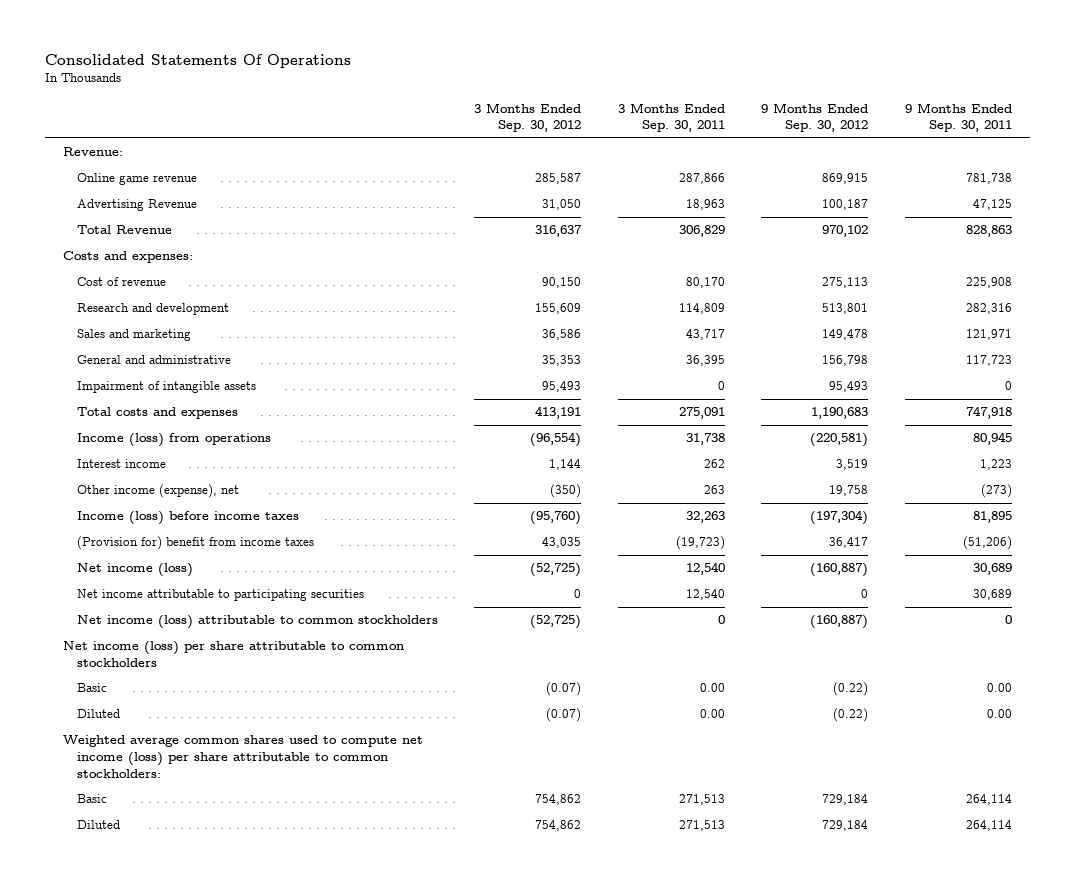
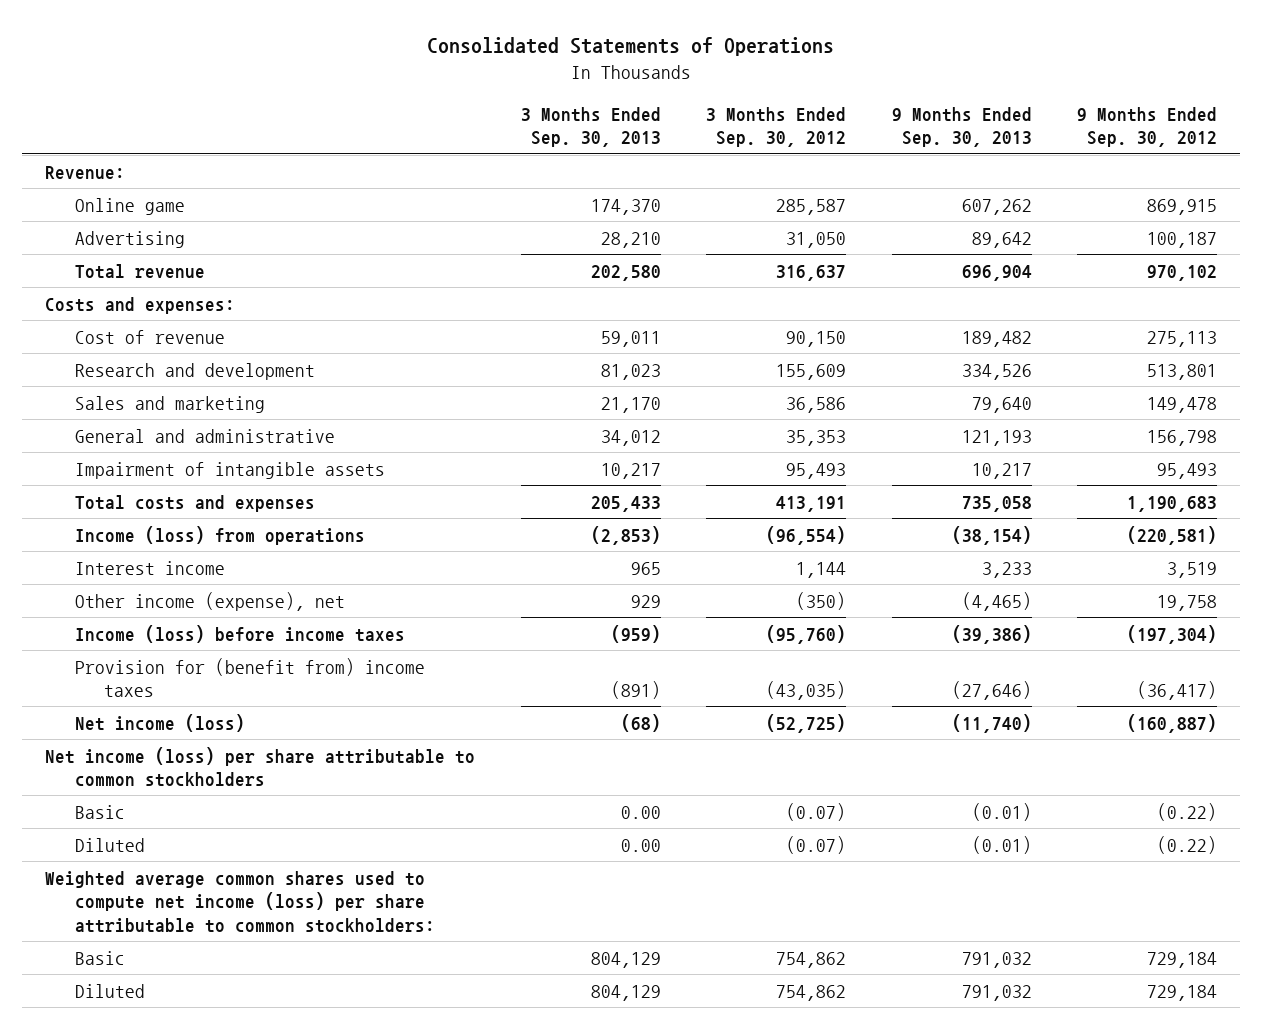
[44,53,351,68] Consolidated Statements Of Operations -> [427,37,835,57] Consolidated Statements of Operations
[617,102,725,133] 3 Months Ended Sep. 30, 2011 -> none
[904,102,1012,133] 9 Months Ended Sep. 30, 2011 -> none
none -> [520,106,661,148] 3 Months Ended Sep. 30, 2013
none -> [891,106,1032,148] 9 Months Ended Sep. 30, 2013
[76,173,197,186] Online game revenue -> [74,197,185,215] Online game
[76,199,197,212] Advertising Revenue -> [74,230,185,248] Advertising
[76,225,172,235] Total Revenue -> [74,263,205,279] Total revenue
[76,536,314,551] (Provision for) benefit from income taxes -> [74,657,425,698] Provision for (benefit from) income taxes
[542,537,582,549] 43,035 -> [766,681,847,701] (43,035)
[829,537,869,549] 36,417 -> [1137,681,1218,701] (36,417)
[76,589,364,602] Net income attributable to participating securities -> none
[76,615,438,630] Net income (loss) attributable to common stockholders -> none

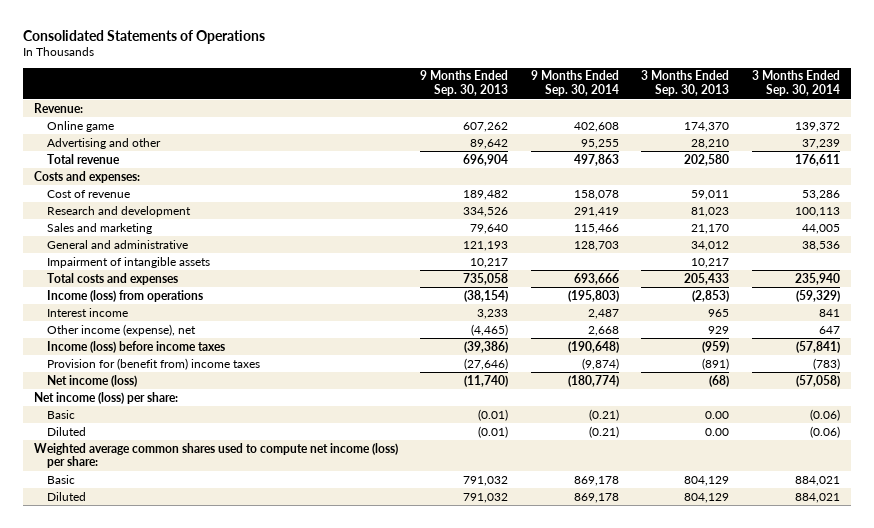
[706,106,847,148] 3 Months Ended Sep. 30, 2012 -> none
[1077,106,1218,148] 9 Months Ended Sep. 30, 2012 -> none
none -> [530,70,619,97] 9 Months Ended Sep. 30, 2014
none -> [751,70,840,97] 3 Months Ended Sep. 30, 2014
[74,230,185,248] Advertising -> [46,137,161,149] Advertising and other
[45,746,476,788] Net income (loss) per share attributable to common stockholders -> [33,391,178,404] Net income (loss) per share:
[45,870,435,933] Weighted average common shares used to compute net income (loss) per share attributable to common stockholders: -> [33,442,398,469] Weighted average common shares used to compute net income (loss) per share:

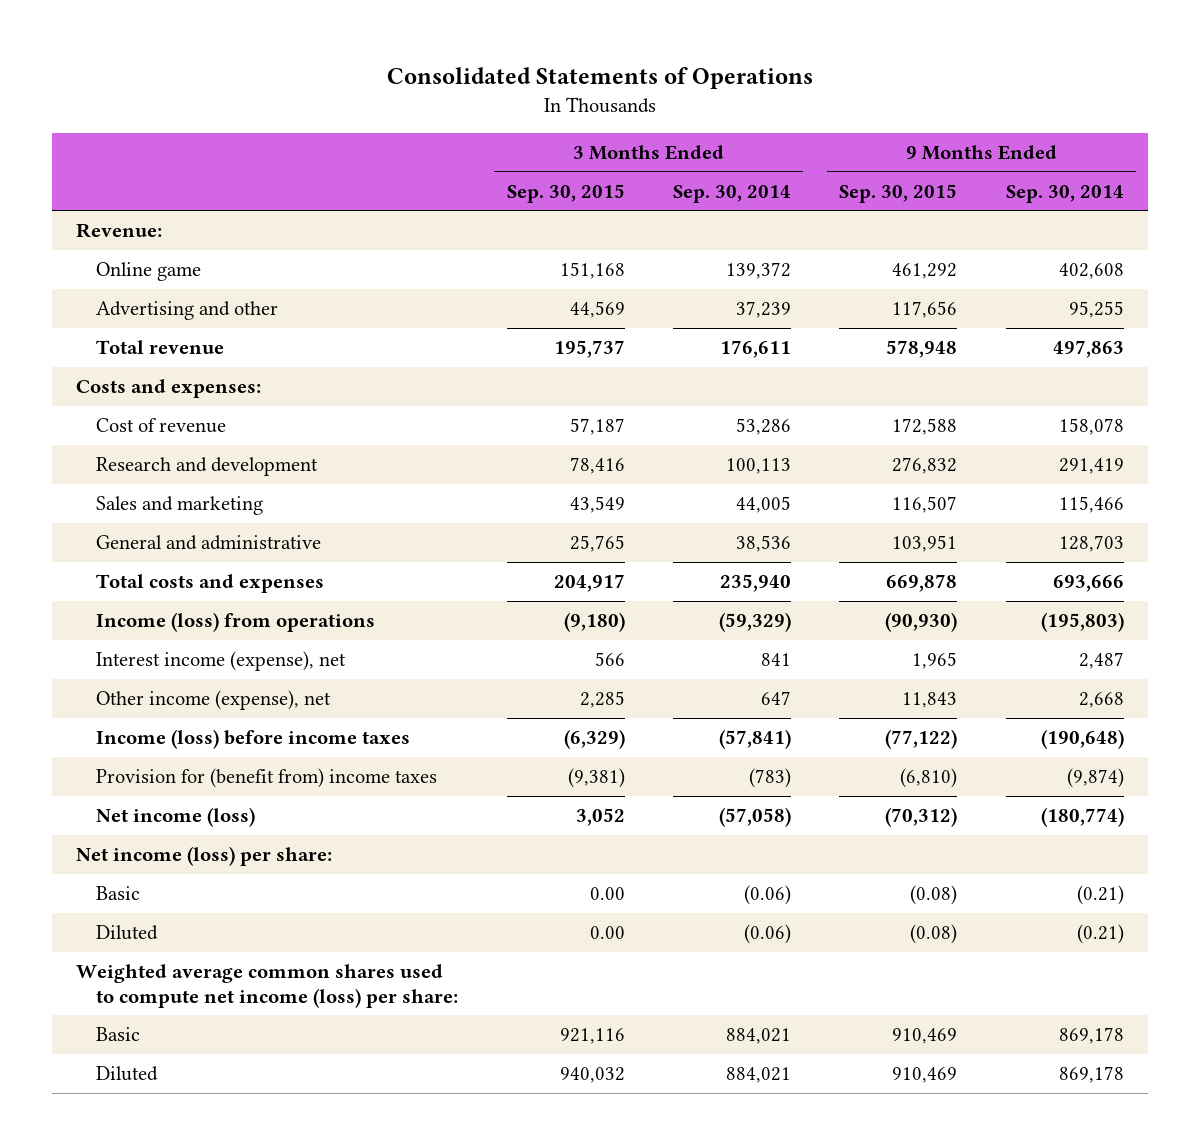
[420,70,509,97] 9 Months Ended Sep. 30, 2013 -> none
[641,70,730,97] 3 Months Ended Sep. 30, 2013 -> none
none -> [506,183,625,203] Sep. 30, 2015
none -> [839,183,958,203] Sep. 30, 2015
[46,256,210,268] Impairment of intangible assets -> none
[46,307,128,317] Interest income -> [96,651,347,672] Interest income (expense), net

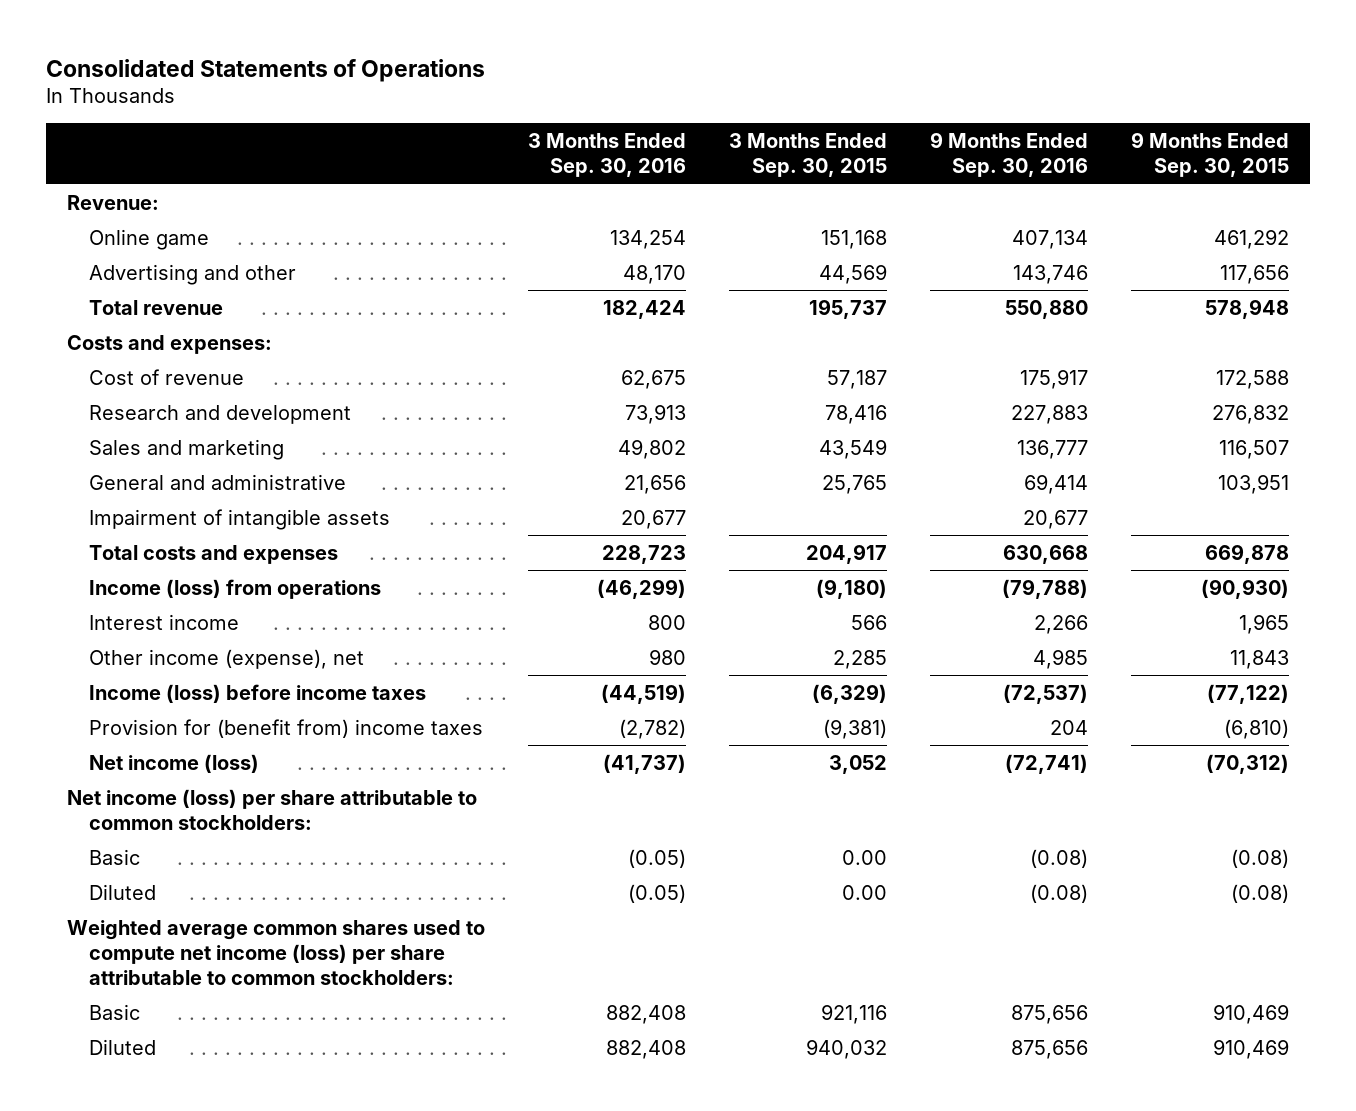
[673,184,792,203] Sep. 30, 2014 -> none
[1005,184,1124,203] Sep. 30, 2014 -> none
none -> [527,133,686,178] 3 Months Ended Sep. 30, 2016
none -> [929,132,1088,178] 9 Months Ended Sep. 30, 2016
none -> [88,508,390,530] Impairment of intangible assets
[96,651,347,672] Interest income (expense), net -> [88,613,239,630] Interest income
[76,846,333,867] Net income (loss) per share: -> [67,788,478,830] Net income (loss) per share attributable to common stockholders:
[76,964,459,1008] Weighted average common shares used to compute net income (loss) per share: -> [67,919,486,986] Weighted average common shares used to compute net income (loss) per share attributable to common stockholders:

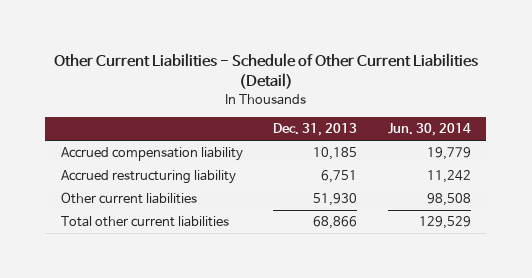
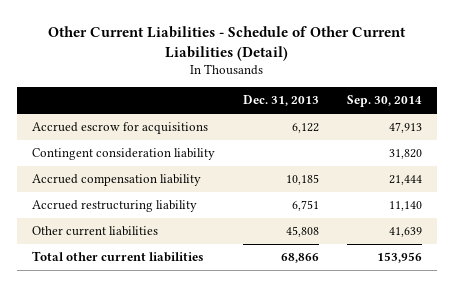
[387,123,471,137] Jun. 30, 2014 -> none
none -> [347,95,423,108] Sep. 30, 2014
none -> [31,122,208,135] Accrued escrow for acquisitions
none -> [31,148,215,161] Contingent consideration liability
[313,193,358,207] 51,930 -> [285,226,319,238] 45,808

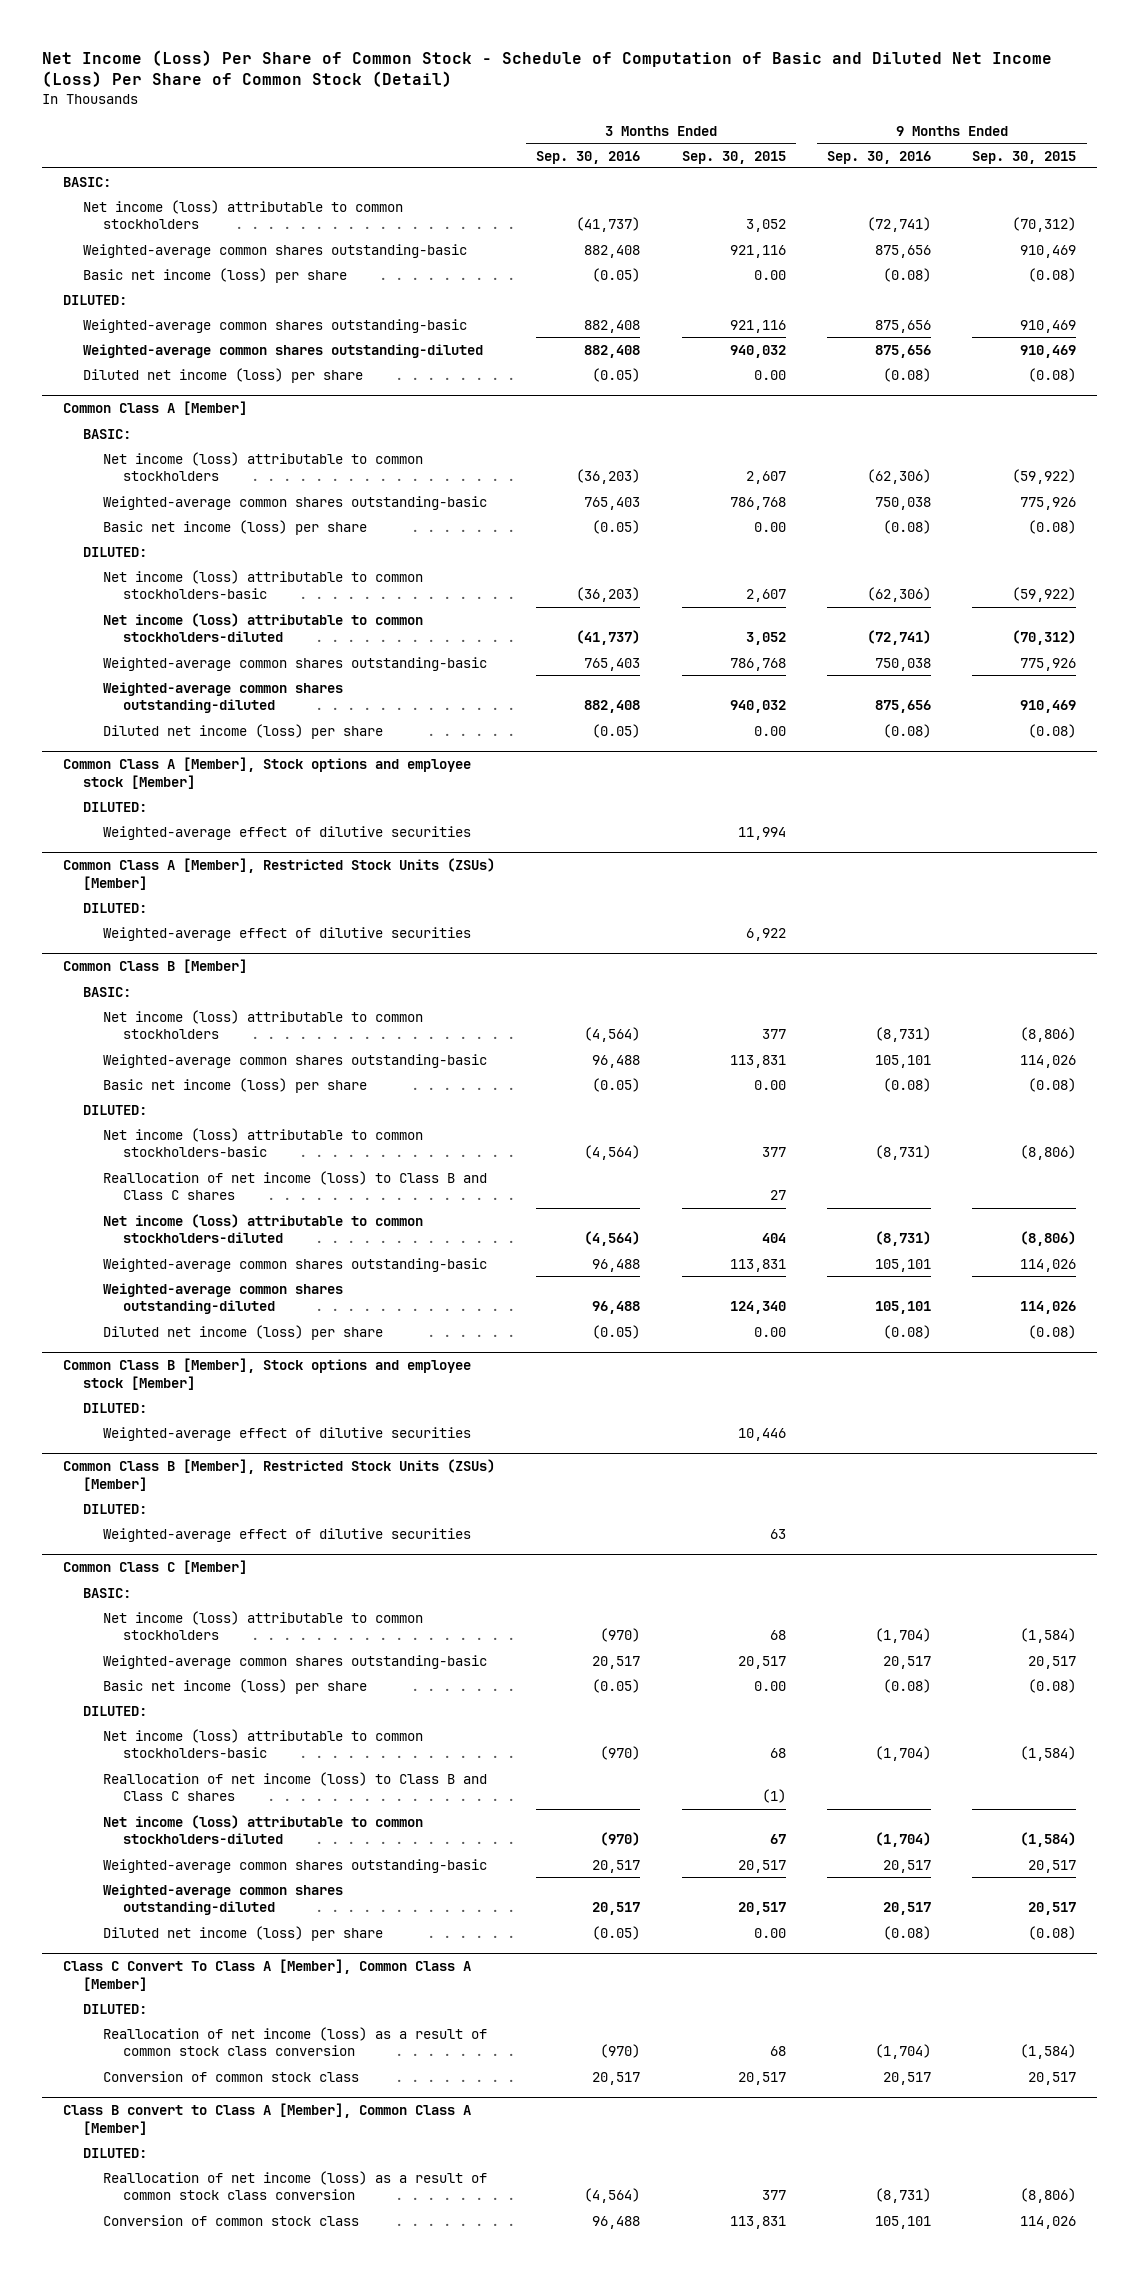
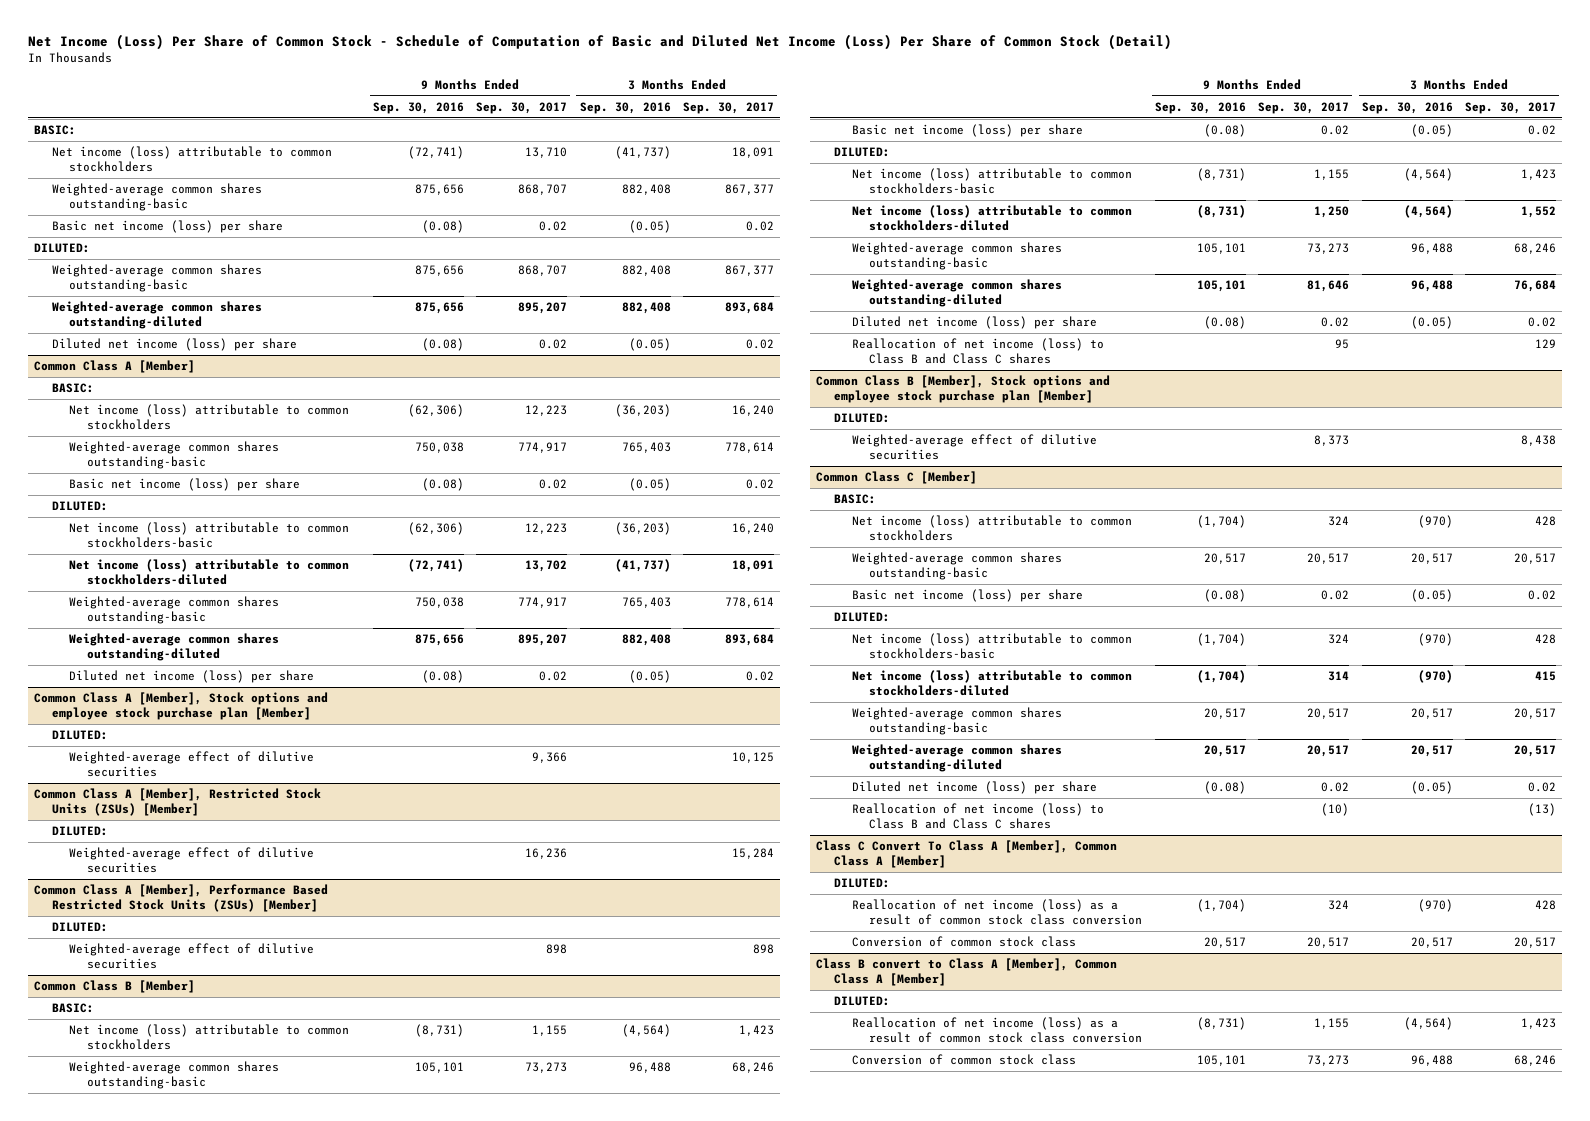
[681,150,786,164] Sep. 30, 2015 -> none
[972,150,1077,164] Sep. 30, 2015 -> none
none -> [476,102,568,115] Sep. 30, 2017
none -> [682,102,774,115] Sep. 30, 2017
[62,757,471,790] Common Class A [Member], Stock options and employee stock [Member] -> [33,692,328,721] Common Class A [Member], Stock options and employee stock purchase plan [Member]
none -> [33,884,328,913] Common Class A [Member], Performance Based Restricted Stock Units (ZSUs) [Member]
none -> [51,922,108,933] DILUTED:
none -> [69,943,315,970] Weighted-average effect of dilutive securities
[82,1402,147,1413] DILUTED: -> none
[103,1426,472,1441] Weighted-average effect of dilutive securities -> none
[62,1459,495,1492] Common Class B [Member], Restricted Stock Units (ZSUs) [Member] -> none
[103,1170,488,1201] Reallocation of net income (loss) to Class B and Class C shares -> [851,338,1104,365] Reallocation of net income (loss) to Class B and Class C shares
[62,1358,471,1391] Common Class B [Member], Stock options and employee stock [Member] -> [815,375,1110,404] Common Class B [Member], Stock options and employee stock purchase plan [Member]
[103,1771,488,1802] Reallocation of net income (loss) to Class B and Class C shares -> [851,803,1104,830] Reallocation of net income (loss) to Class B and Class C shares

